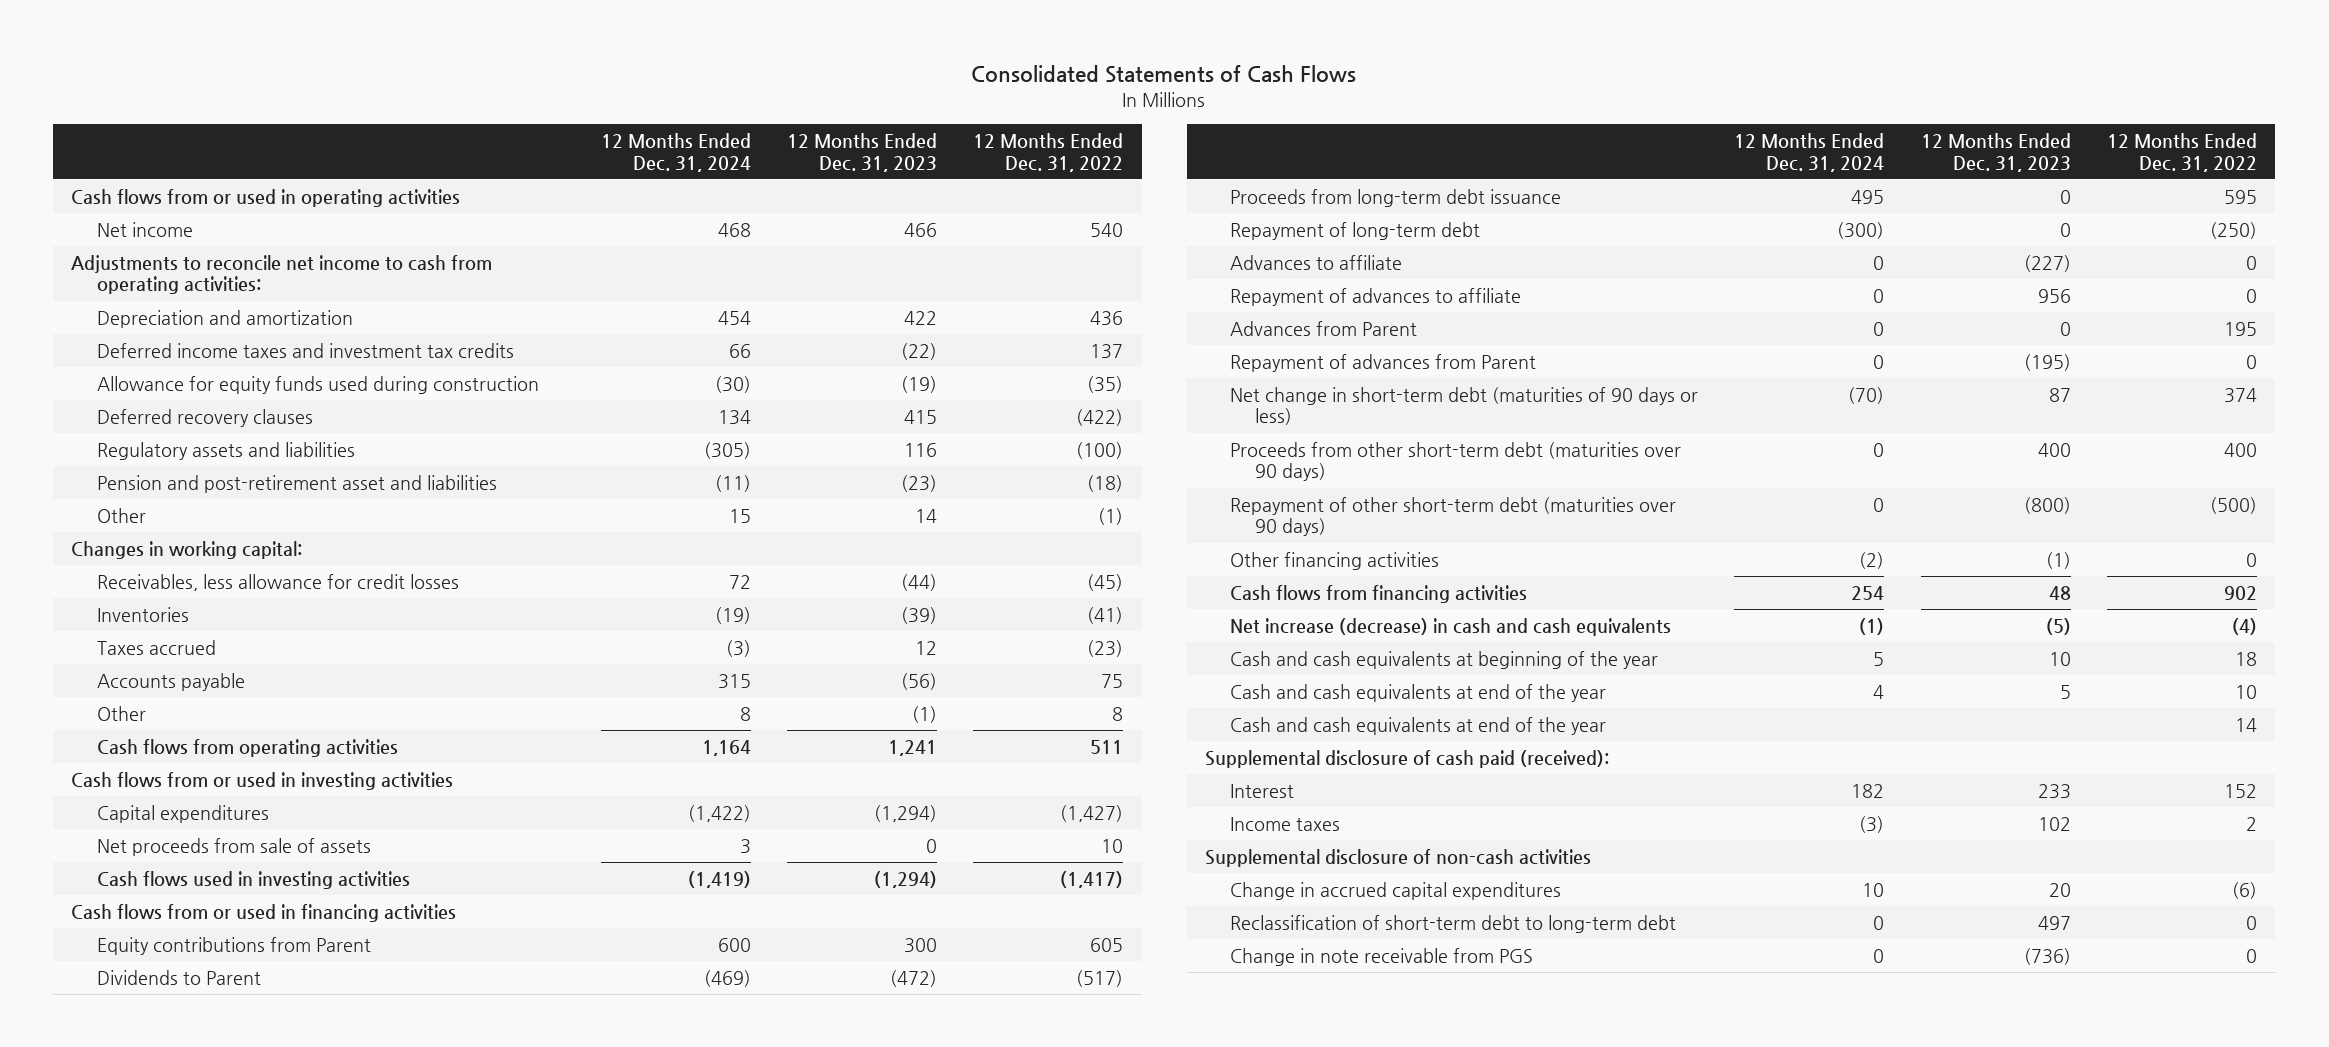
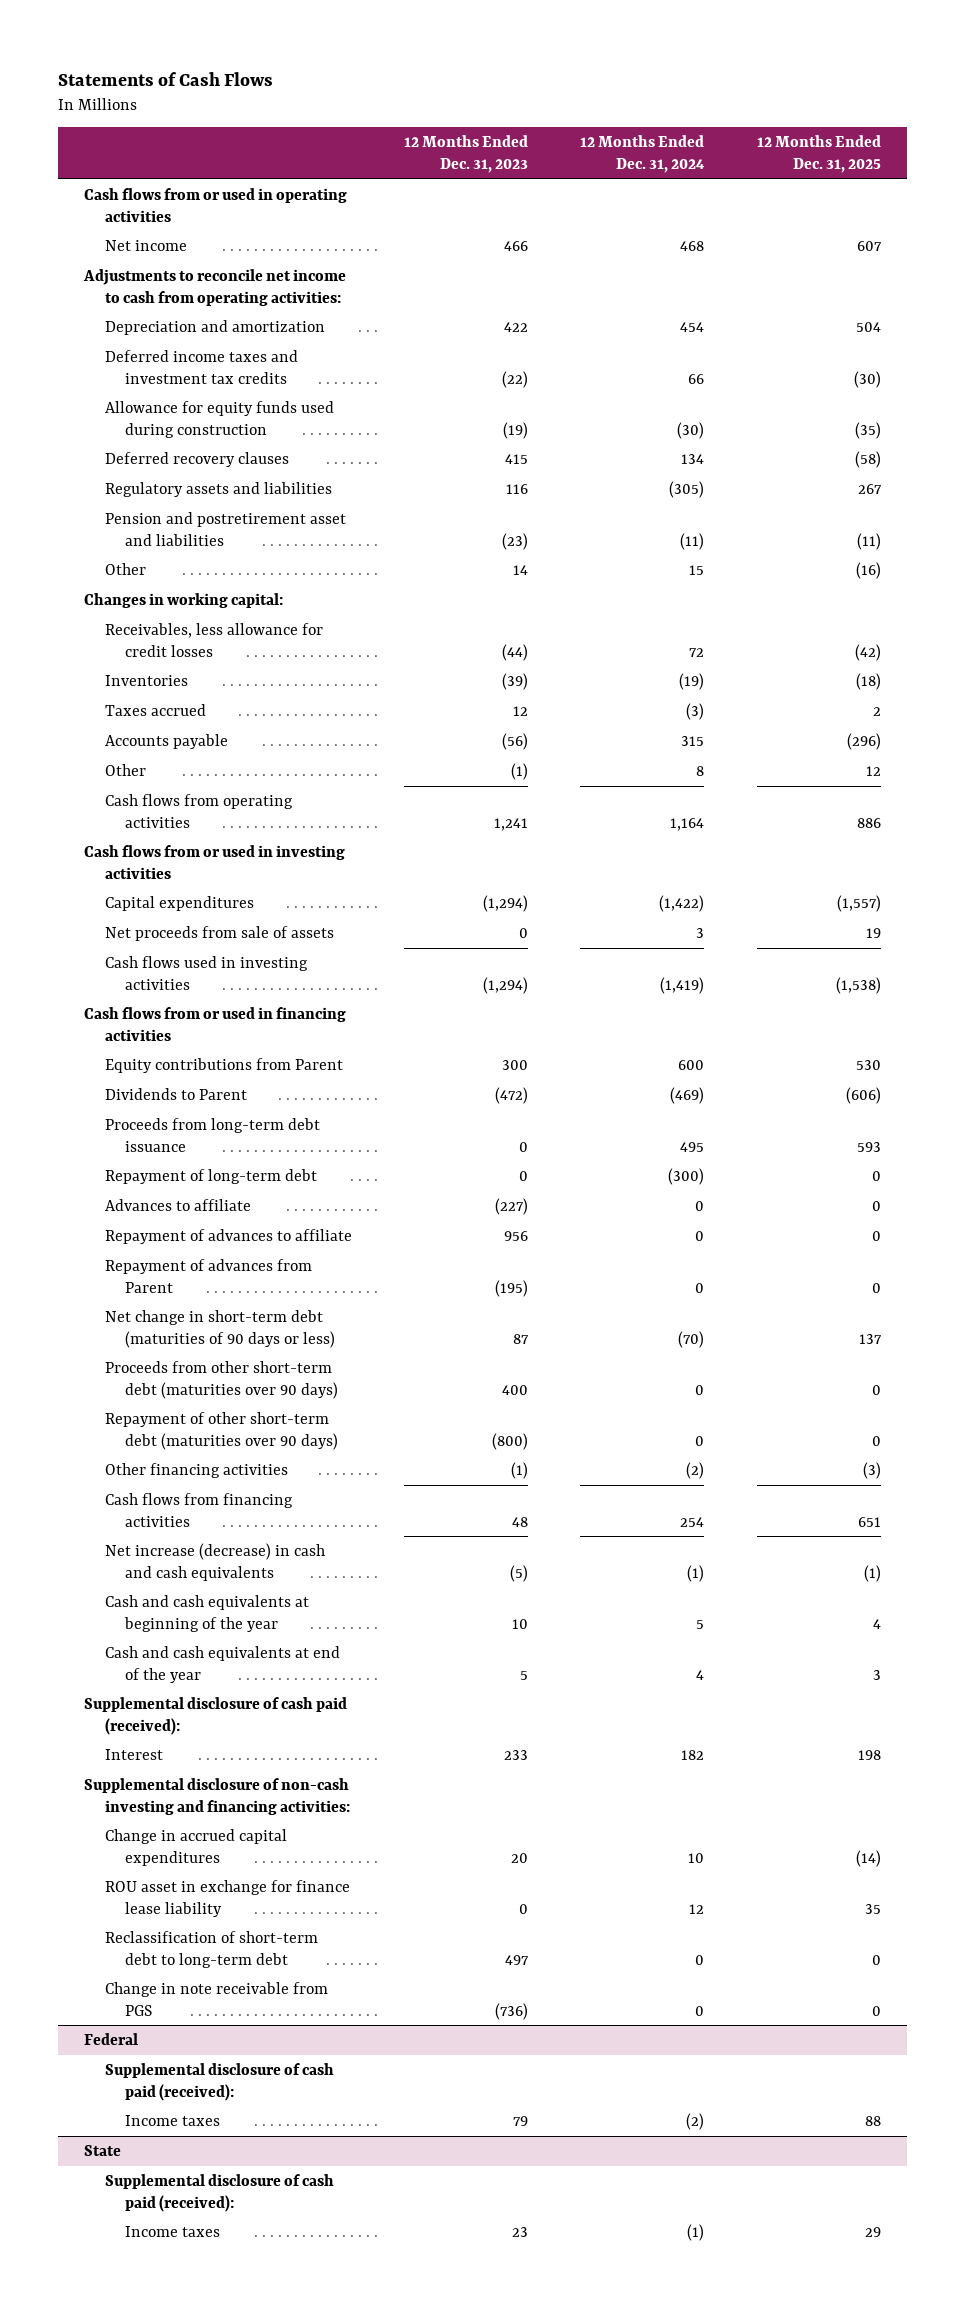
[971,65,1357,84] Consolidated Statements of Cash Flows -> [57,71,273,86] Statements of Cash Flows
[973,132,1124,172] 12 Months Ended Dec. 31, 2022 -> none
none -> [756,135,881,173] 12 Months Ended Dec. 31, 2025
[96,474,497,493] Pension and post-retirement asset and liabilities -> [104,512,346,546] Pension and postretirement asset and liabilities
[1230,320,1418,336] Advances from Parent -> none
[1230,716,1607,735] Cash and cash equivalents at end of the year -> none
[1230,816,1341,831] Income taxes -> none
[1205,848,1592,867] Supplemental disclosure of non-cash activities -> [84,1778,350,1815] Supplemental disclosure of non-cash investing and financing activities:
none -> [104,1880,350,1917] ROU asset in exchange for finance lease liability
none -> [84,2033,139,2046] Federal
none -> [104,2063,334,2101] Supplemental disclosure of cash paid (received):
none -> [125,2115,221,2127] Income taxes
none -> [84,2145,122,2157] State
none -> [104,2174,334,2212] Supplemental disclosure of cash paid (received):
none -> [125,2226,221,2238] Income taxes

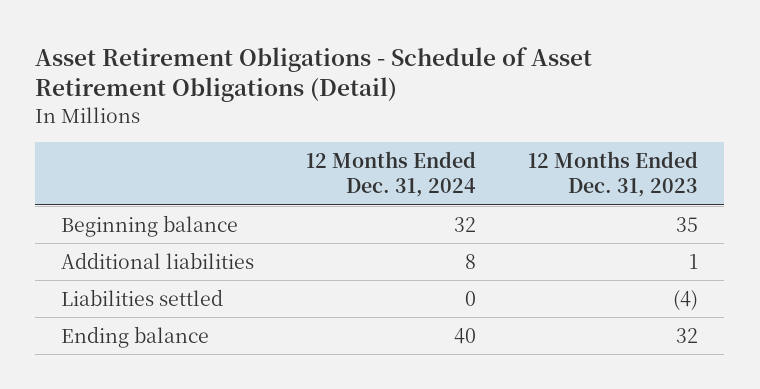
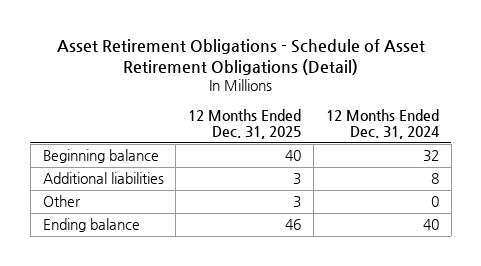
[528,151,699,198] 12 Months Ended Dec. 31, 2023 -> none
none -> [188,108,302,140] 12 Months Ended Dec. 31, 2025
[61,288,224,306] Liabilities settled -> none
none -> [42,195,81,208] Other

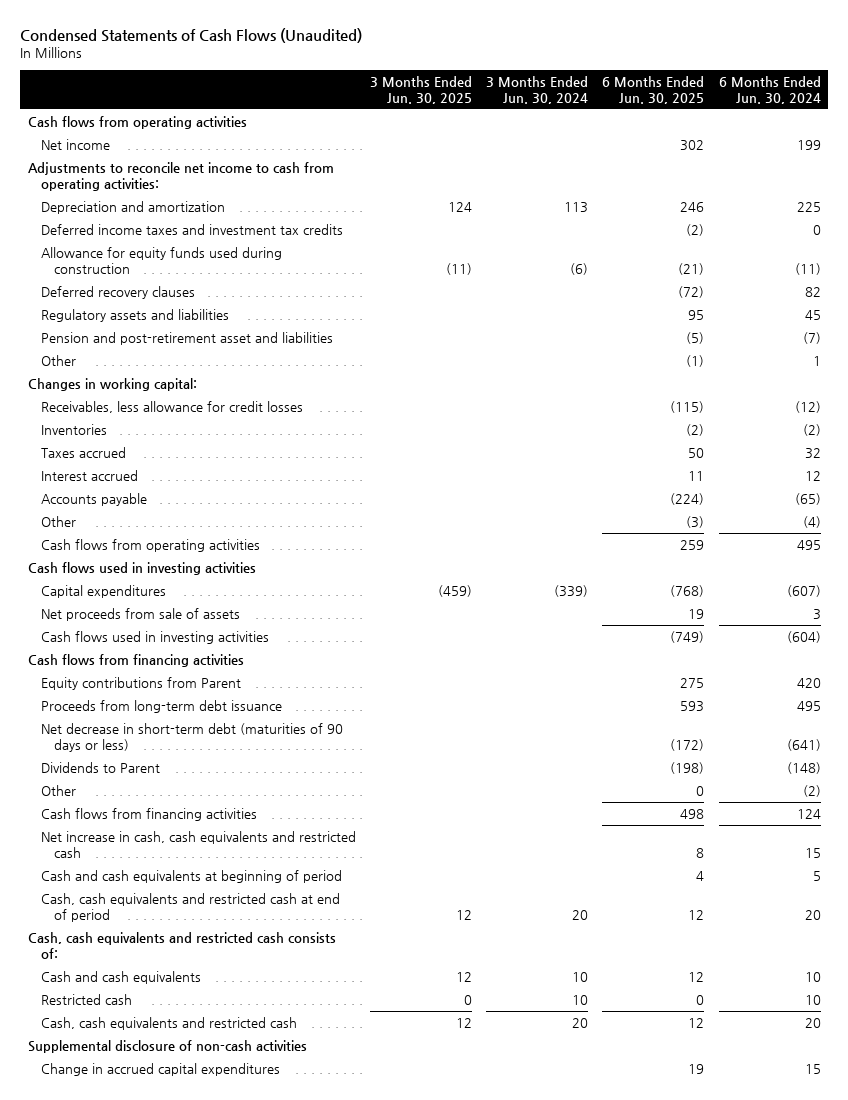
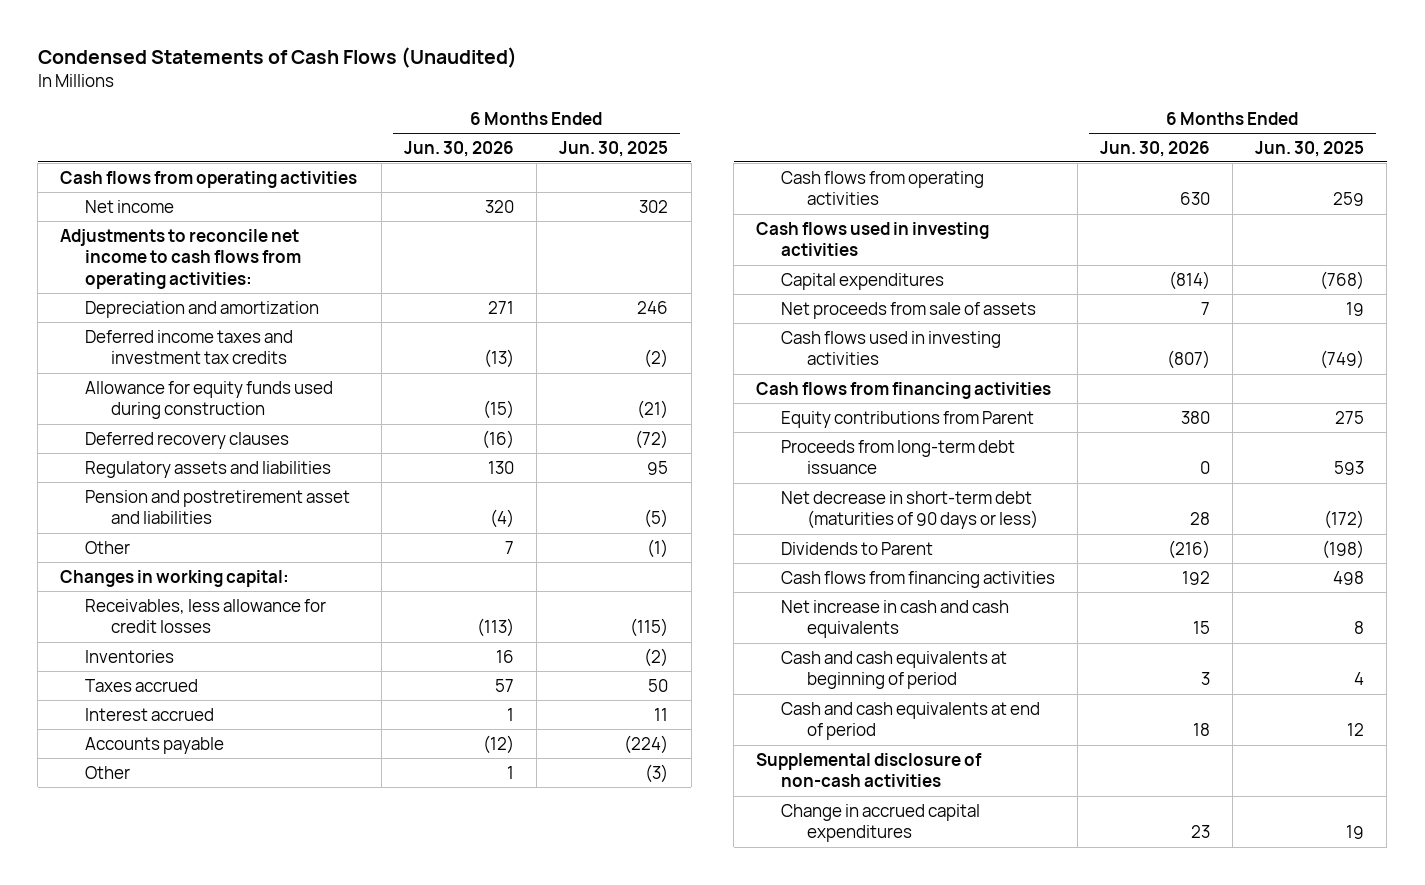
[369,75,472,104] 3 Months Ended Jun. 30, 2025 -> none
[486,75,589,104] 3 Months Ended Jun. 30, 2024 -> none
[718,75,821,104] 6 Months Ended Jun. 30, 2024 -> none
none -> [404,140,515,157] Jun. 30, 2026
[27,162,334,191] Adjustments to reconcile net income to cash from operating activities: -> [60,228,302,290] Adjustments to reconcile net income to cash flows from operating activities:
[40,332,333,346] Pension and post-retirement asset and liabilities -> [85,489,351,525] Pension and postretirement asset and liabilities
[40,785,76,797] Other -> none
[40,831,356,858] Net increase in cash, cash equivalents and restricted cash -> [781,599,1010,639] Net increase in cash and cash equivalents
[27,932,336,959] Cash, cash equivalents and restricted cash consists of: -> none
[40,971,201,985] Cash and cash equivalents -> none
[40,994,132,1006] Restricted cash -> none
[40,1017,297,1031] Cash, cash equivalents and restricted cash -> none
[40,893,340,922] Cash, cash equivalents and restricted cash at end of period -> [781,701,1041,741] Cash and cash equivalents at end of period

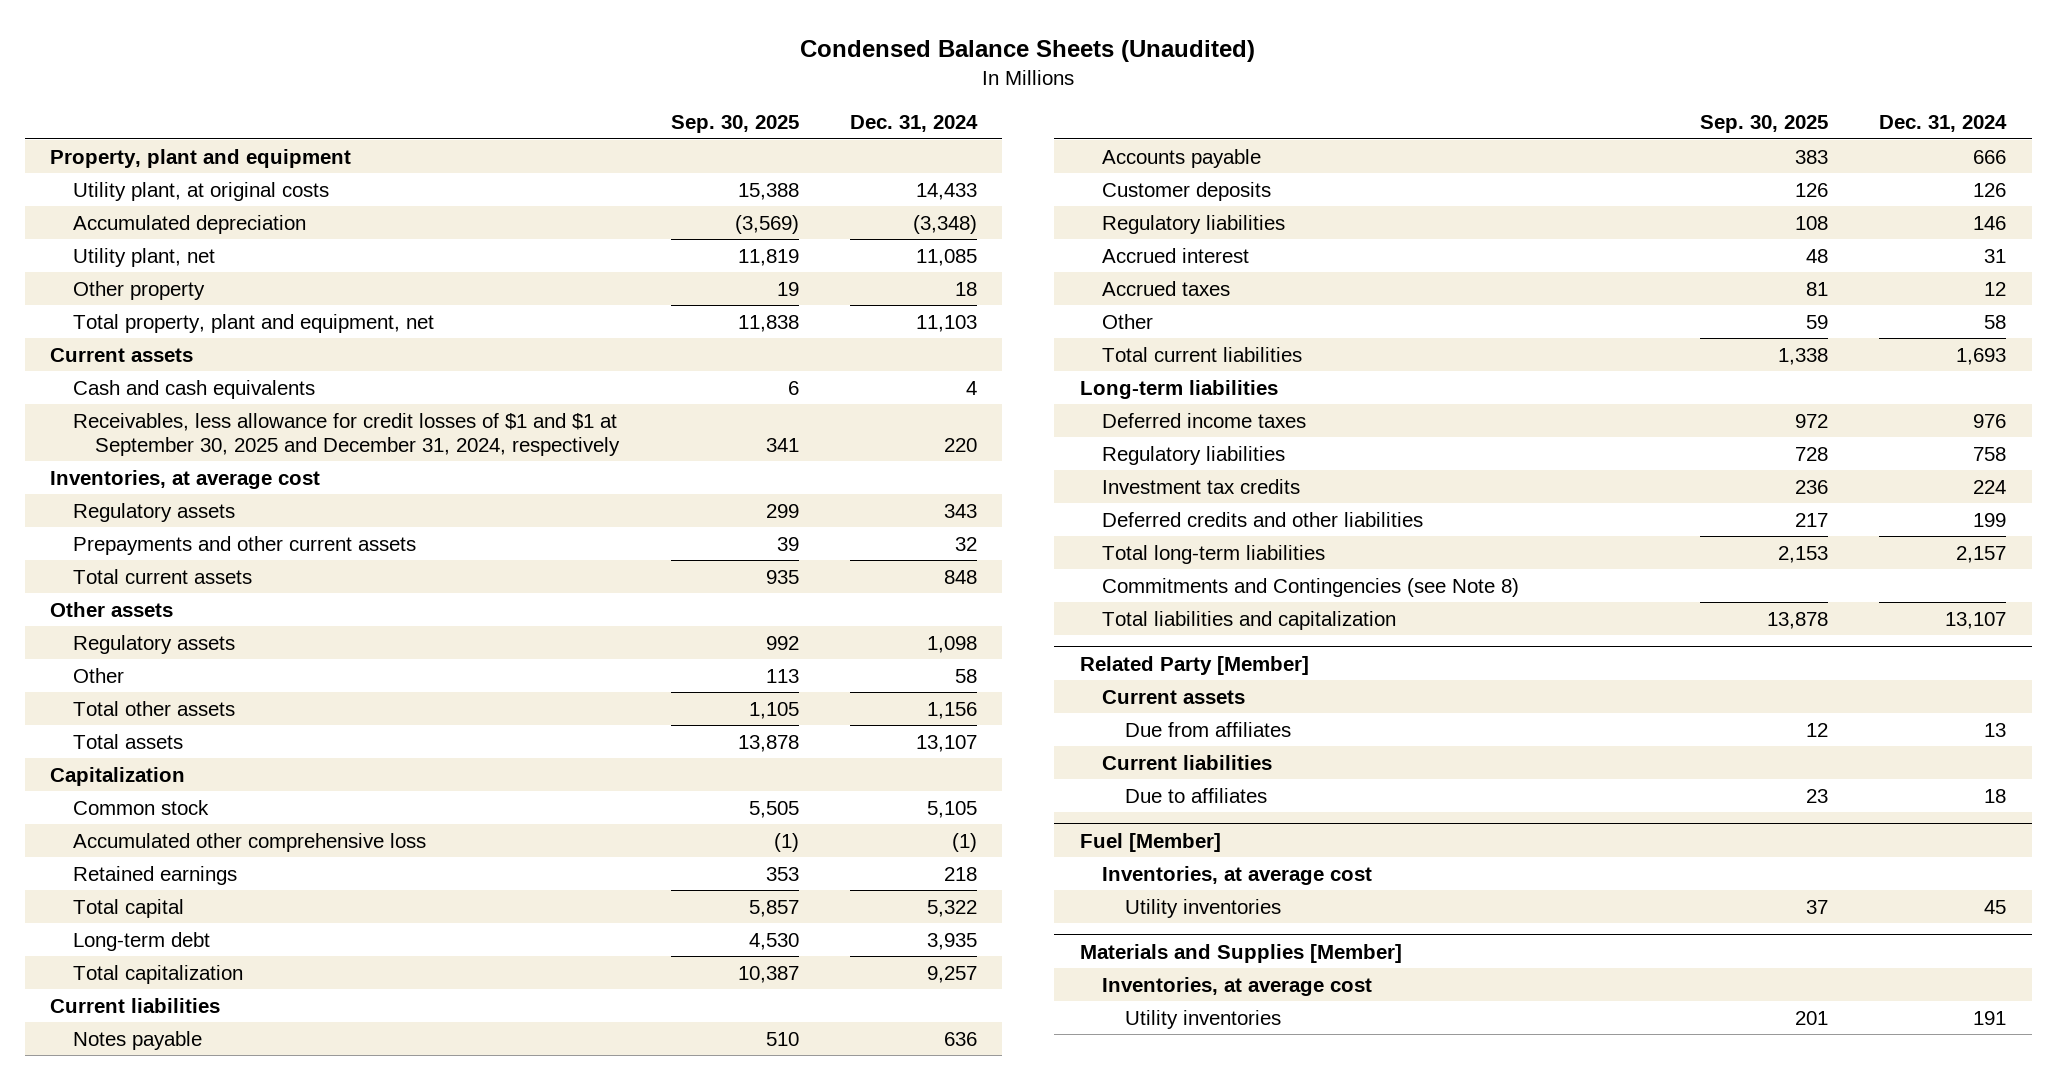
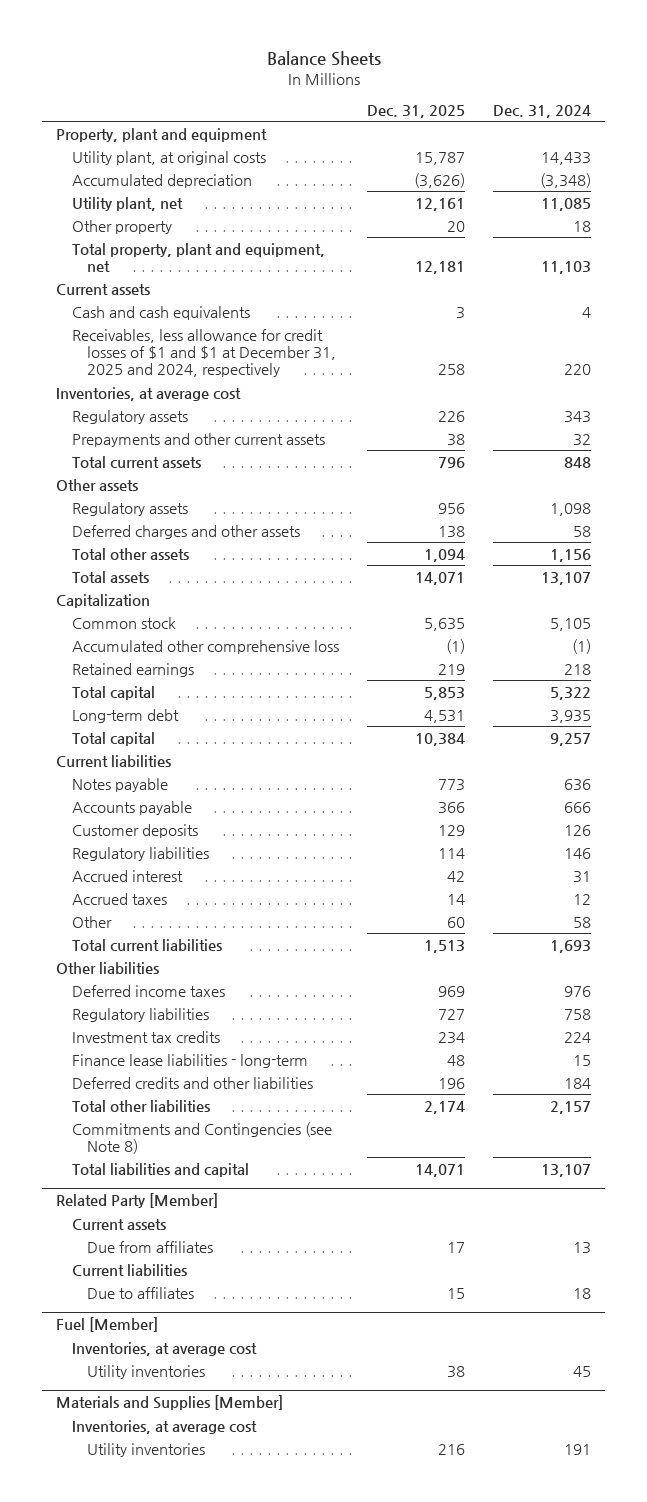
[800,40,1256,63] Condensed Balance Sheets (Unaudited) -> [266,51,381,67] Balance Sheets
[670,115,799,134] Sep. 30, 2025 -> none
none -> [366,104,465,118] Dec. 31, 2025
[72,412,621,456] Receivables, less allowance for credit losses of $1 and $1 at September 30, 2025 and December 31, 2024, respectively -> [71,328,336,378] Receivables, less allowance for credit losses of $1 and $1 at December 31, 2025 and 2024, respectively
[72,667,124,683] Other -> none
none -> [71,524,300,539] Deferred charges and other assets
[72,964,243,984] Total capitalization -> [71,731,155,746] Total capital
[1079,379,1278,399] Long-term liabilities -> [56,961,160,974] Other liabilities
none -> [71,1053,308,1068] Finance lease liabilities - long-term
[1973,512,2007,527] 199 -> [564,1077,592,1089] 184
[1102,544,1326,564] Total long-term liabilities -> [71,1099,210,1112] Total other liabilities
[1102,610,1397,630] Total liabilities and capitalization -> [71,1162,249,1177] Total liabilities and capital

